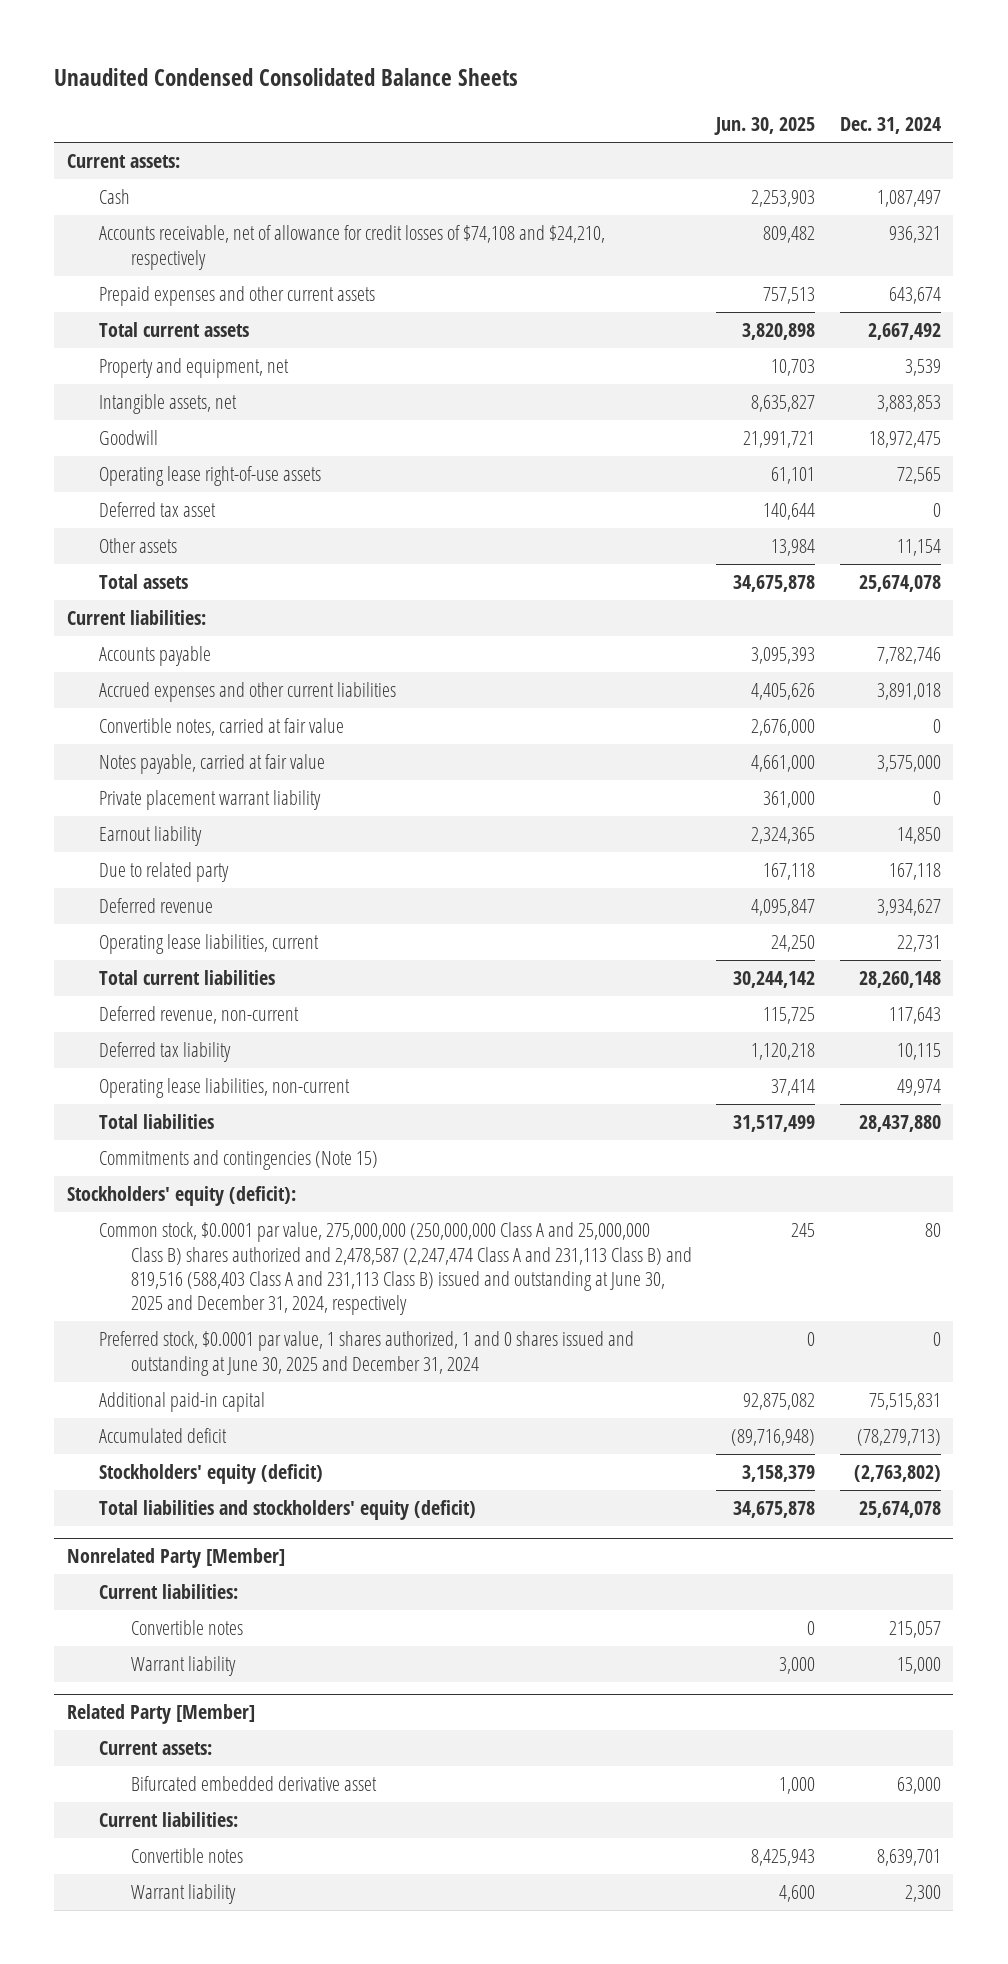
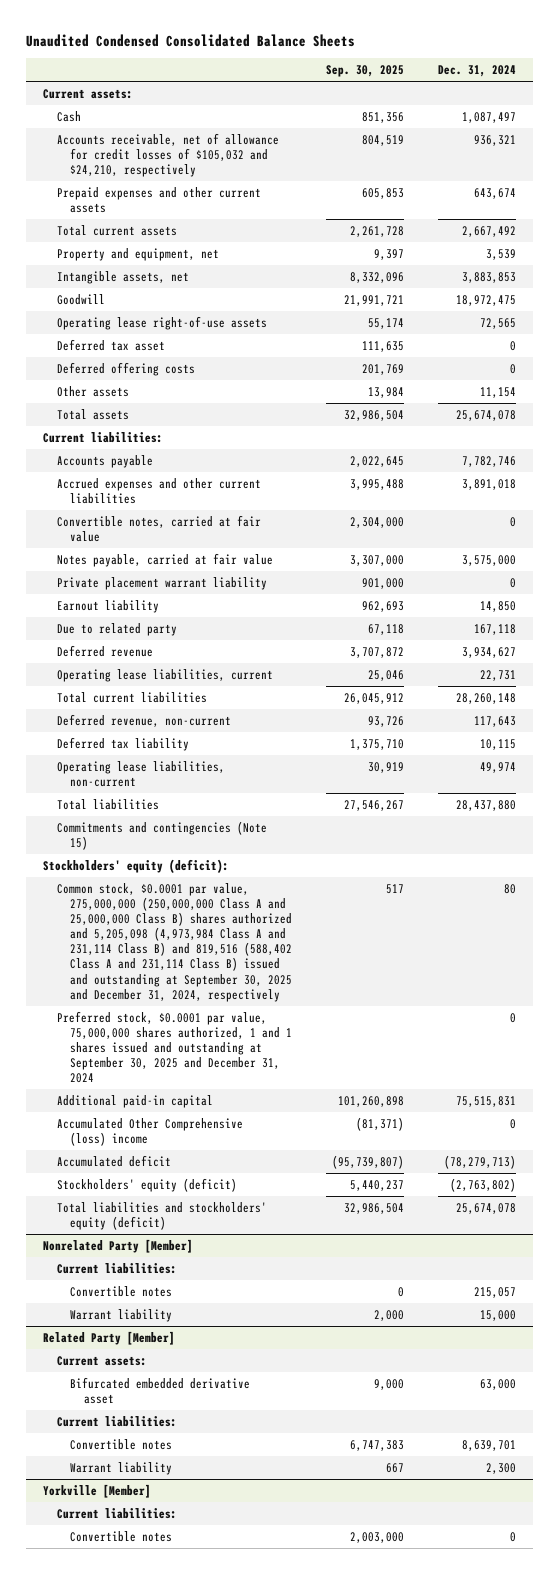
[714,117,816,136] Jun. 30, 2025 -> none
none -> [326,64,405,77] Sep. 30, 2025
[98,225,605,270] Accounts receivable, net of allowance for credit losses of $74,108 and $24,210, respectively -> [56,132,279,178] Accounts receivable, net of allowance for credit losses of $105,032 and $24,210, respectively
none -> [56,361,195,376] Deferred offering costs
[98,1222,692,1316] Common stock, $0.0001 par value, 275,000,000 (250,000,000 Class A and 25,000,000 Class B) shares authorized and 2,478,587 (2,247,474 Class A and 231,113 Class B) and 819,516 (588,403 Class A and 231,113 Class B) issued and outstanding at June 30, 2025 and December 31, 2024, respectively -> [56,882,293,1002] Common stock, $0.0001 par value, 275,000,000 (250,000,000 Class A and 25,000,000 Class B) shares authorized and 5,205,098 (4,973,984 Class A and 231,114 Class B) and 819,516 (588,402 Class A and 231,114 Class B) issued and outstanding at September 30, 2025 and December 31, 2024, respectively
[98,1331,634,1376] Preferred stock, $0.0001 par value, 1 shares authorized, 1 and 0 shares issued and outstanding at June 30, 2025 and December 31, 2024 -> [56,1010,293,1084] Preferred stock, $0.0001 par value, 75,000,000 shares authorized, 1 and 1 shares issued and outstanding at September 30, 2025 and December 31, 2024
none -> [56,1117,243,1146] Accumulated Other Comprehensive (loss) income
none -> [43,1483,152,1498] Yorkville [Member]
none -> [56,1507,177,1519] Current liabilities:
none -> [70,1530,173,1542] Convertible notes

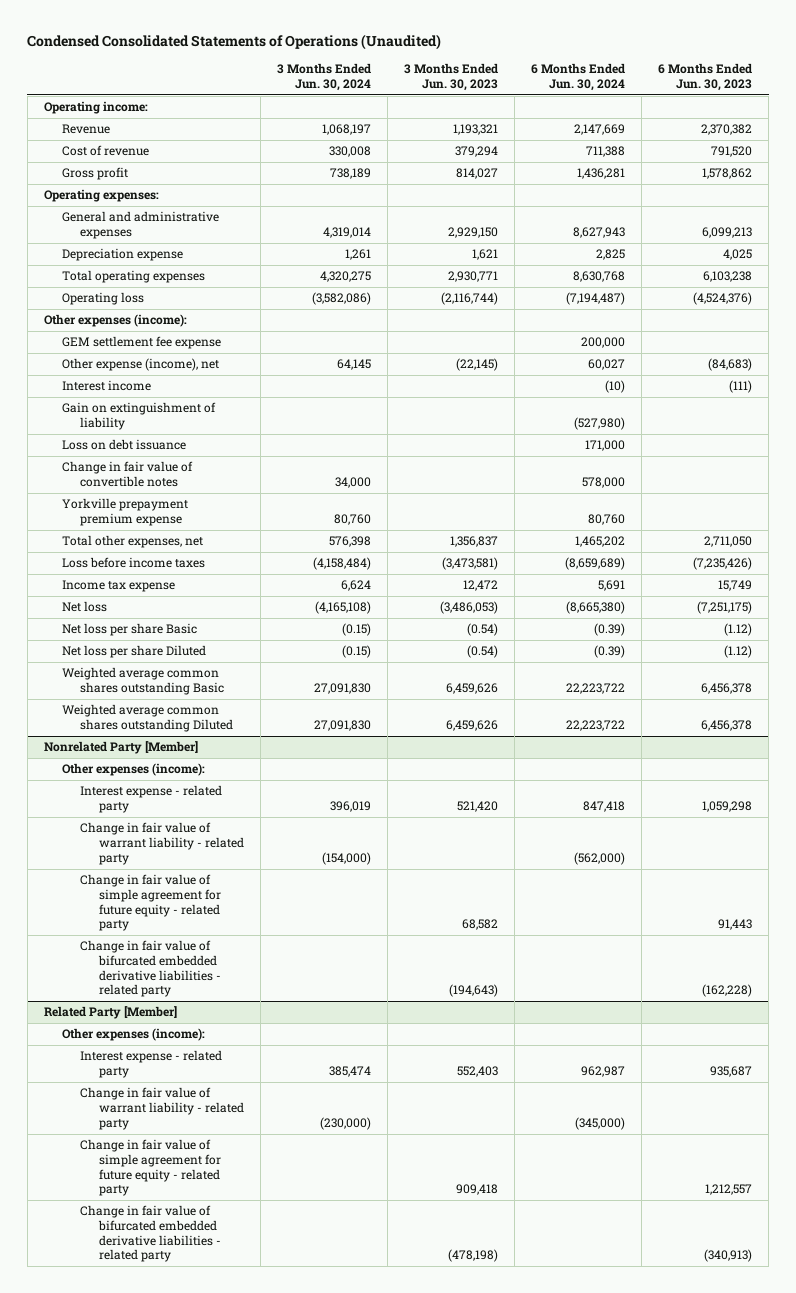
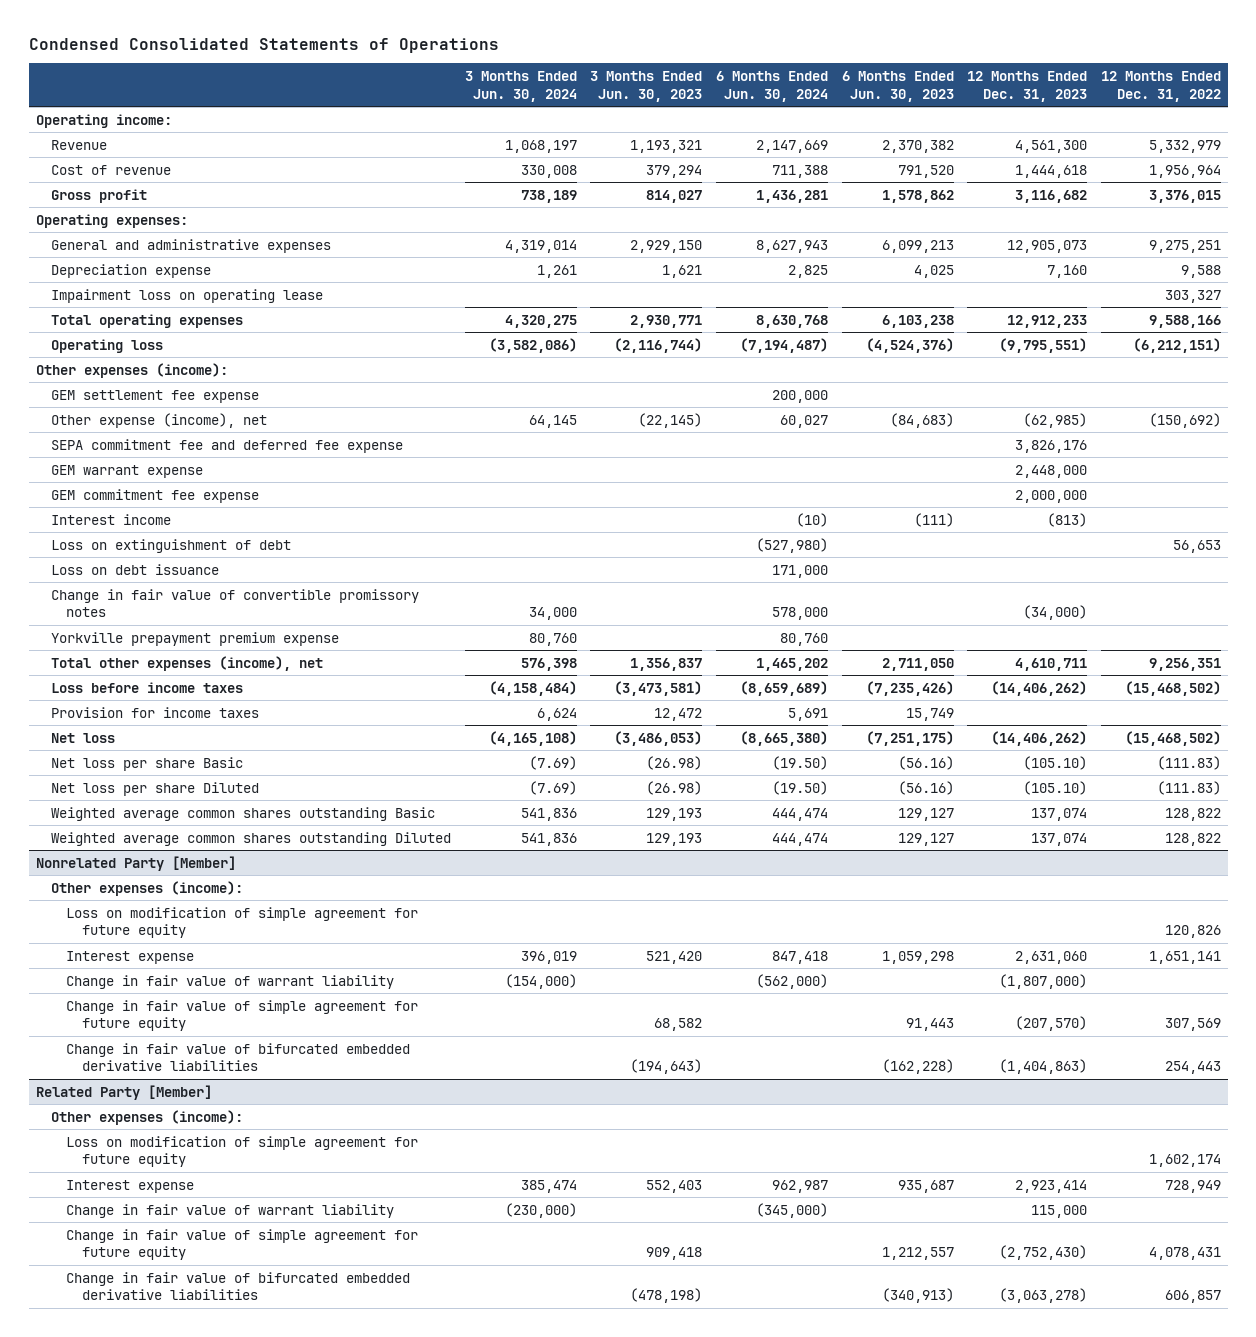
[27,33,442,50] Condensed Consolidated Statements of Operations (Unaudited) -> [28,37,499,53] Condensed Consolidated Statements of Operations
none -> [967,71,1088,102] 12 Months Ended Dec. 31, 2023
none -> [1100,71,1221,102] 12 Months Ended Dec. 31, 2022
none -> [51,288,324,303] Impairment loss on operating lease
none -> [51,438,404,453] SEPA commitment fee and deferred fee expense
none -> [51,464,204,478] GEM warrant expense
none -> [51,488,260,503] GEM commitment fee expense
[62,402,217,431] Gain on extinguishment of liability -> [51,538,292,553] Loss on extinguishment of debt
[62,461,194,488] Change in fair value of convertible notes -> [51,588,420,618] Change in fair value of convertible promissory notes
[62,535,204,549] Total other expenses, net -> [51,655,324,671] Total other expenses (income), net
[62,580,176,593] Income tax expense -> [51,706,260,718] Provision for income taxes
[342,623,372,637] (0.15) -> [528,755,577,770] (7.69)
[467,623,499,637] (0.54) -> [646,755,703,770] (26.98)
[594,623,626,637] (0.39) -> [771,755,828,770] (19.50)
[724,623,753,637] (1.12) -> [897,755,954,770] (56.16)
[342,645,372,659] (0.15) -> [528,780,577,795] (7.69)
[467,645,499,659] (0.54) -> [646,780,703,795] (26.98)
[594,645,626,659] (0.39) -> [771,780,828,795] (19.50)
[724,645,753,659] (1.12) -> [897,780,954,795] (56.16)
[314,683,372,695] 27,091,830 -> [520,807,577,821] 541,836
[446,683,499,695] 6,459,626 -> [646,807,703,821] 129,193
[566,683,626,695] 22,223,722 -> [771,807,828,821] 444,474
[701,683,753,695] 6,456,378 -> [897,807,954,821] 129,127
[314,720,372,732] 27,091,830 -> [520,832,577,846] 541,836
[446,720,499,732] 6,459,626 -> [646,832,703,846] 129,193
[566,720,626,732] 22,223,722 -> [771,832,828,846] 444,474
[701,720,753,732] 6,456,378 -> [897,832,954,846] 129,127
none -> [66,906,419,939] Loss on modification of simple agreement for future equity
[80,785,223,814] Interest expense - related party -> [66,950,195,964] Interest expense
[80,822,244,865] Change in fair value of warrant liability - related party -> [66,974,395,989] Change in fair value of warrant liability
[80,874,221,932] Change in fair value of simple agreement for future equity - related party -> [66,999,419,1032] Change in fair value of simple agreement for future equity
[80,940,221,998] Change in fair value of bifurcated embedded derivative liabilities - related party -> [66,1042,411,1072] Change in fair value of bifurcated embedded derivative liabilities
none -> [66,1135,419,1168] Loss on modification of simple agreement for future equity
[80,1050,223,1079] Interest expense - related party -> [66,1179,195,1193] Interest expense
[80,1087,244,1130] Change in fair value of warrant liability - related party -> [66,1203,395,1218] Change in fair value of warrant liability
[80,1139,221,1197] Change in fair value of simple agreement for future equity - related party -> [66,1228,419,1261] Change in fair value of simple agreement for future equity
[80,1205,221,1263] Change in fair value of bifurcated embedded derivative liabilities - related party -> [66,1271,411,1301] Change in fair value of bifurcated embedded derivative liabilities

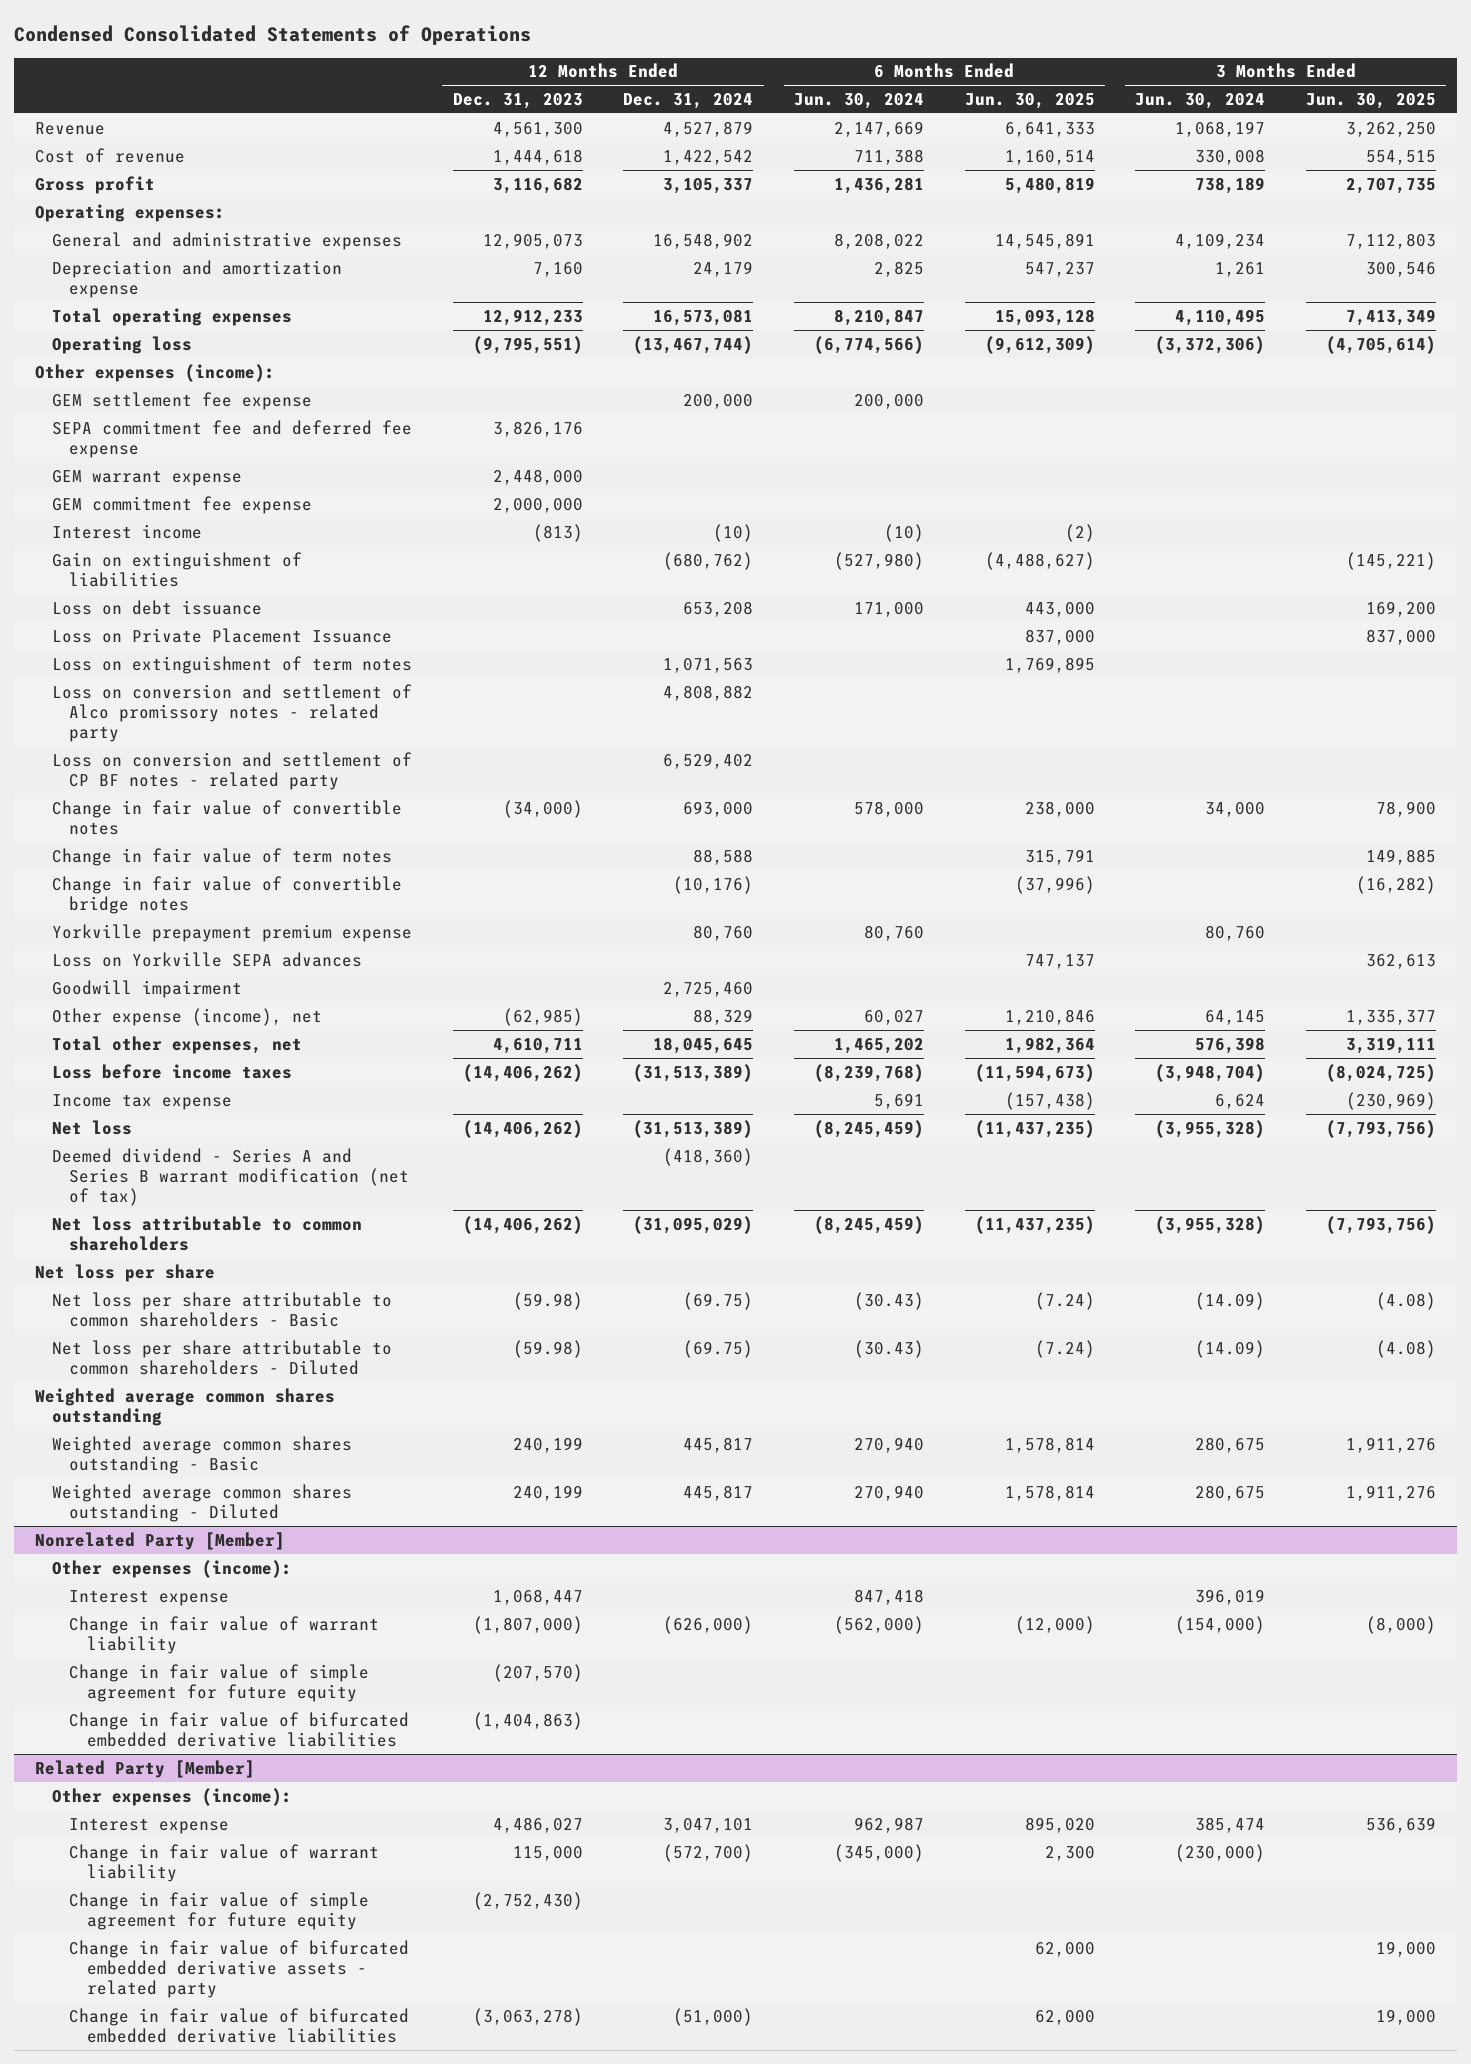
[590,71,703,102] 3 Months Ended Jun. 30, 2023 -> none
[841,71,954,102] 6 Months Ended Jun. 30, 2023 -> none
[1100,71,1221,102] 12 Months Ended Dec. 31, 2022 -> none
none -> [623,93,754,110] Dec. 31, 2024
none -> [964,93,1095,110] Jun. 30, 2025
none -> [1306,93,1437,110] Jun. 30, 2025
[35,113,172,128] Operating income: -> none
[51,288,324,303] Impairment loss on operating lease -> none
[504,239,577,253] 4,319,014 -> [1175,232,1266,249] 4,109,234
[755,239,828,253] 8,627,943 -> [834,232,925,249] 8,208,022
[51,263,212,278] Depreciation expense -> [51,259,342,299] Depreciation and amortization expense
[504,314,577,328] 4,320,275 -> [1175,308,1266,326] 4,110,495
[755,314,828,328] 8,630,768 -> [834,308,925,326] 8,210,847
[488,337,577,353] (3,582,086) -> [1155,335,1266,354] (3,372,306)
[739,337,828,353] (7,194,487) -> [814,335,925,354] (6,774,566)
[51,538,292,553] Loss on extinguishment of debt -> [51,551,302,588] Gain on extinguishment of liabilities
none -> [51,627,392,643] Loss on Private Placement Issuance
none -> [51,655,412,674] Loss on extinguishment of term notes
none -> [51,683,412,743] Loss on conversion and settlement of Alco promissory notes - related party
none -> [51,751,412,791] Loss on conversion and settlement of CP BF notes - related party
[51,588,420,618] Change in fair value of convertible promissory notes -> [51,799,402,836] Change in fair value of convertible notes
none -> [51,847,392,866] Change in fair value of term notes
none -> [51,875,402,915] Change in fair value of convertible bridge notes
none -> [51,951,362,967] Loss on Yorkville SEPA advances
none -> [51,979,242,998] Goodwill impairment
[51,412,268,428] Other expense (income), net -> [51,1007,322,1026] Other expense (income), net
[51,655,324,671] Total other expenses (income), net -> [51,1035,302,1054] Total other expenses, net
[488,680,577,696] (4,158,484) -> [1155,1063,1266,1082] (3,948,704)
[739,680,828,696] (8,659,689) -> [814,1063,925,1082] (8,239,768)
[51,706,260,718] Provision for income taxes -> [51,1093,232,1110] Income tax expense
[488,730,577,746] (4,165,108) -> [1155,1119,1266,1138] (3,955,328)
[739,730,828,746] (8,665,380) -> [814,1119,925,1138] (8,245,459)
none -> [51,1147,410,1207] Deemed dividend - Series A and Series B warrant modification (net of tax)
none -> [51,1215,362,1252] Net loss attributable to common shareholders
none -> [34,1263,215,1282] Net loss per share
[51,756,244,771] Net loss per share Basic -> [51,1291,392,1328] Net loss per share attributable to common shareholders - Basic
[528,755,577,770] (7.69) -> [1195,1291,1266,1310] (14.09)
[771,755,828,770] (19.50) -> [854,1291,925,1310] (30.43)
[1023,755,1088,770] (105.10) -> [512,1291,583,1310] (59.98)
[51,781,260,796] Net loss per share Diluted -> [51,1339,392,1376] Net loss per share attributable to common shareholders - Diluted
[528,780,577,795] (7.69) -> [1195,1339,1266,1358] (14.09)
[771,780,828,795] (19.50) -> [854,1339,925,1358] (30.43)
[1023,780,1088,795] (105.10) -> [512,1339,583,1358] (59.98)
none -> [34,1387,335,1427] Weighted average common shares outstanding
[51,806,436,821] Weighted average common shares outstanding Basic -> [51,1435,352,1475] Weighted average common shares outstanding - Basic
[520,807,577,821] 541,836 -> [1195,1436,1266,1453] 280,675
[771,807,828,821] 444,474 -> [854,1436,925,1453] 270,940
[1031,807,1088,821] 137,074 -> [512,1436,583,1453] 240,199
[51,831,452,846] Weighted average common shares outstanding Diluted -> [51,1483,352,1523] Weighted average common shares outstanding - Diluted
[520,832,577,846] 541,836 -> [1195,1484,1266,1501] 280,675
[771,832,828,846] 444,474 -> [854,1484,925,1501] 270,940
[1031,832,1088,846] 137,074 -> [512,1484,583,1501] 240,199
[66,906,419,939] Loss on modification of simple agreement for future equity -> none
[1015,950,1088,964] 2,631,060 -> [492,1588,583,1605] 1,068,447
[66,1135,419,1168] Loss on modification of simple agreement for future equity -> none
[1015,1179,1088,1193] 2,923,414 -> [492,1816,583,1833] 4,486,027
none -> [69,1939,410,1999] Change in fair value of bifurcated embedded derivative assets - related party

